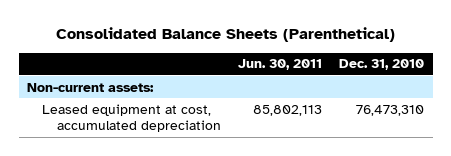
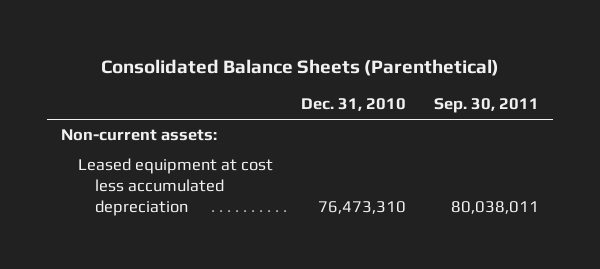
[238,59,323,71] Jun. 30, 2011 -> none
none -> [434,98,540,114] Sep. 30, 2011
[42,103,221,133] Leased equipment at cost, accumulated depreciation -> [77,158,273,217] Leased equipment at cost less accumulated depreciation

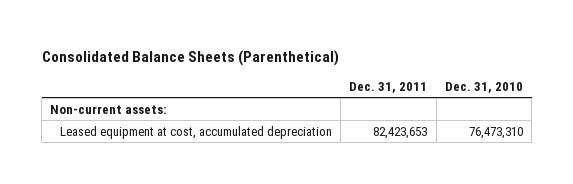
[434,98,540,114] Sep. 30, 2011 -> none
none -> [349,81,428,93] Dec. 31, 2011
[77,158,273,217] Leased equipment at cost less accumulated depreciation -> [59,125,332,139] Leased equipment at cost, accumulated depreciation

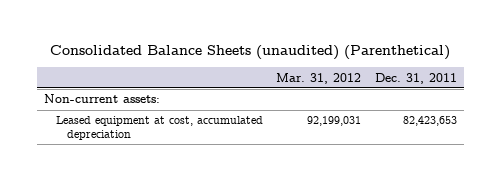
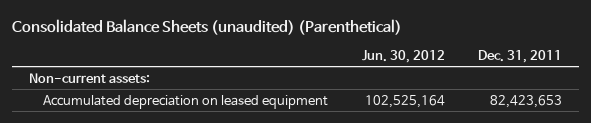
[276,72,362,84] Mar. 31, 2012 -> none
none -> [361,50,445,64] Jun. 30, 2012
[55,116,263,141] Leased equipment at cost, accumulated depreciation -> [43,94,329,109] Accumulated depreciation on leased equipment

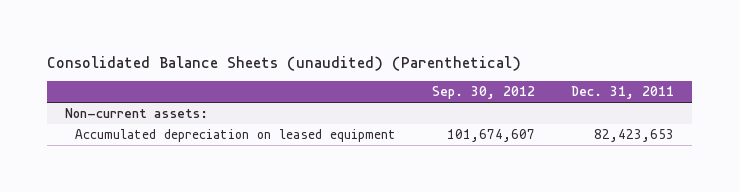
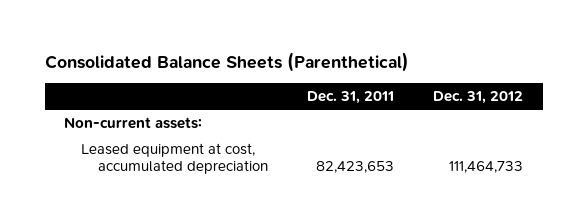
[46,55,521,71] Consolidated Balance Sheets (unaudited) (Parenthetical) -> [44,52,409,73] Consolidated Balance Sheets (Parenthetical)
[432,86,536,100] Sep. 30, 2012 -> none
none -> [433,91,524,105] Dec. 31, 2012
[75,129,397,143] Accumulated depreciation on leased equipment -> [81,142,269,175] Leased equipment at cost, accumulated depreciation

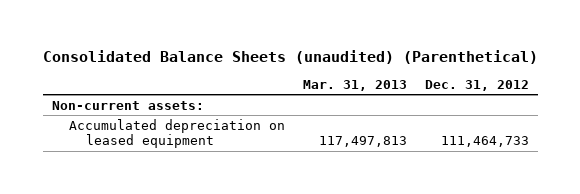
[44,52,409,73] Consolidated Balance Sheets (Parenthetical) -> [42,49,538,64] Consolidated Balance Sheets (unaudited) (Parenthetical)
[307,91,395,105] Dec. 31, 2011 -> none
none -> [302,79,407,91] Mar. 31, 2013
[81,142,269,175] Leased equipment at cost, accumulated depreciation -> [68,118,285,149] Accumulated depreciation on leased equipment

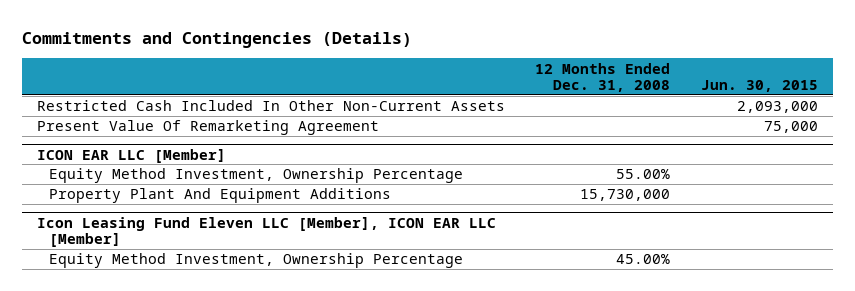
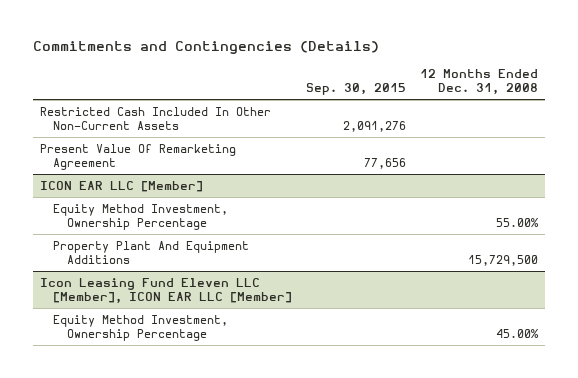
[701,80,819,93] Jun. 30, 2015 -> none
none -> [306,82,407,95] Sep. 30, 2015
[580,189,671,202] 15,730,000 -> [468,255,539,267] 15,729,500

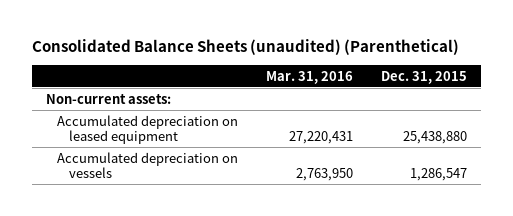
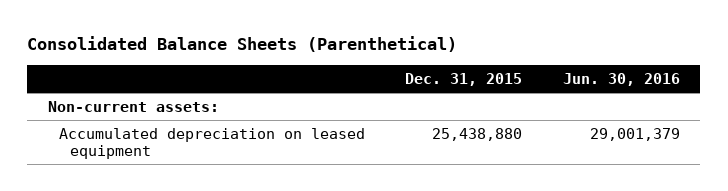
[31,38,459,55] Consolidated Balance Sheets (unaudited) (Parenthetical) -> [27,36,458,53] Consolidated Balance Sheets (Parenthetical)
[266,70,354,84] Mar. 31, 2016 -> none
none -> [562,73,680,87] Jun. 30, 2016
[57,151,239,179] Accumulated depreciation on vessels -> none

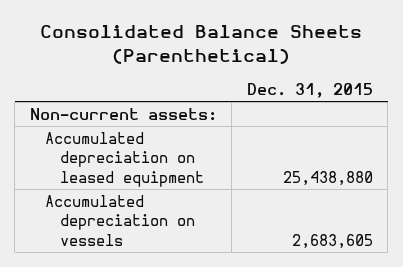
[562,73,680,87] Jun. 30, 2016 -> none
none -> [44,194,195,246] Accumulated depreciation on vessels

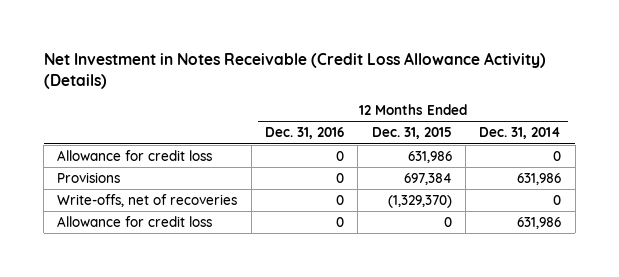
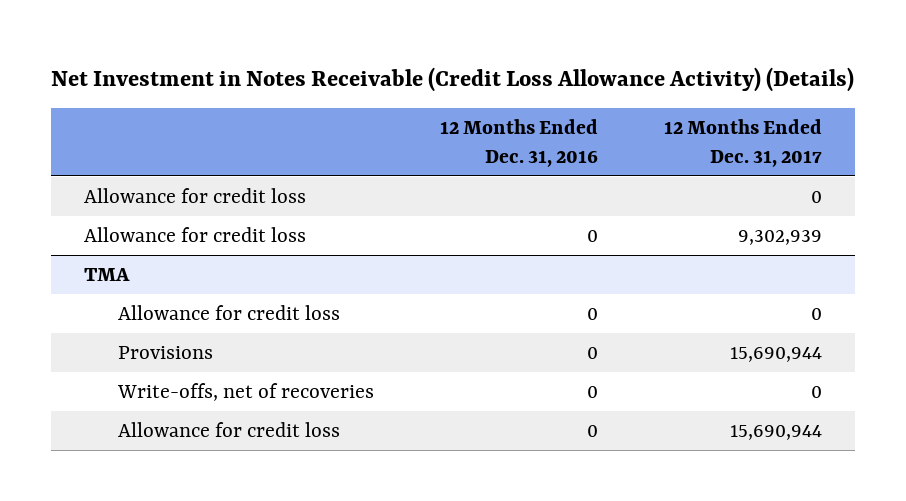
[371,127,452,140] Dec. 31, 2015 -> none
[479,127,562,140] Dec. 31, 2014 -> none
none -> [663,119,822,167] 12 Months Ended Dec. 31, 2017
none -> [84,187,307,203] Allowance for credit loss
none -> [84,267,131,281] TMA
none -> [117,304,340,320] Allowance for credit loss

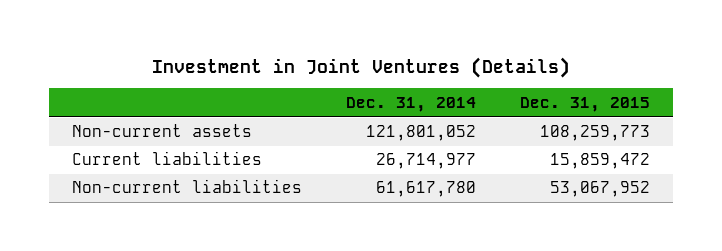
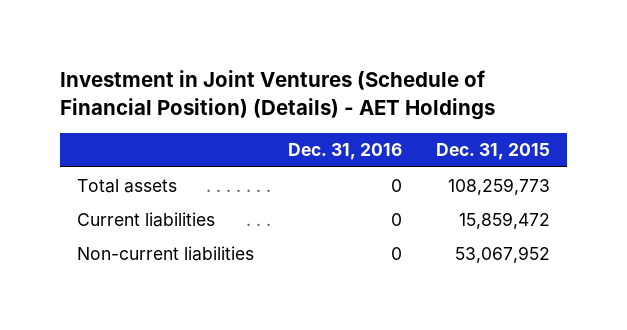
[152,57,571,79] Investment in Joint Ventures (Details) -> [59,70,495,120] Investment in Joint Ventures (Schedule of Financial Position) (Details) - AET Holdings
[346,96,477,112] Dec. 31, 2014 -> none
none -> [287,143,402,161] Dec. 31, 2016
[71,124,252,138] Non-current assets -> [76,178,177,193] Total assets

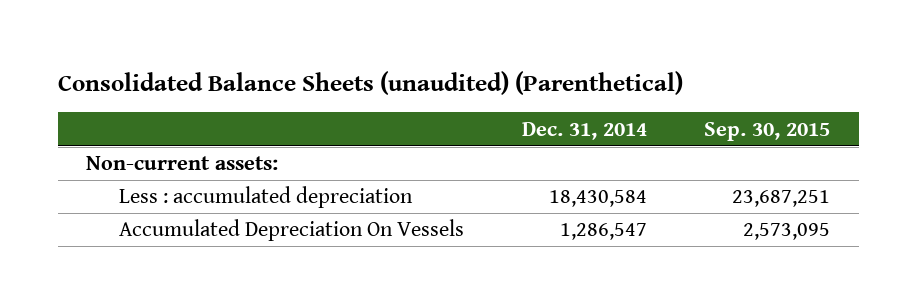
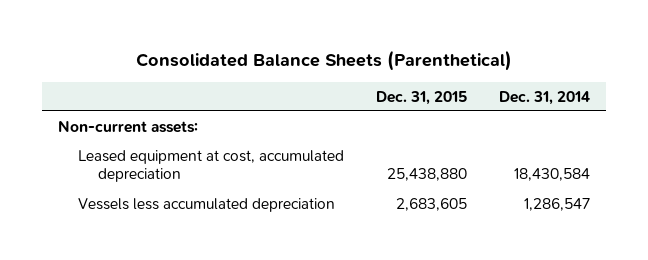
[57,70,683,95] Consolidated Balance Sheets (unaudited) (Parenthetical) -> [135,50,512,72] Consolidated Balance Sheets (Parenthetical)
[704,121,831,141] Sep. 30, 2015 -> none
none -> [375,90,467,105] Dec. 31, 2015
[118,186,413,209] Less : accumulated depreciation -> [77,149,344,183] Leased equipment at cost, accumulated depreciation
[118,219,464,242] Accumulated Depreciation On Vessels -> [77,197,335,212] Vessels less accumulated depreciation

